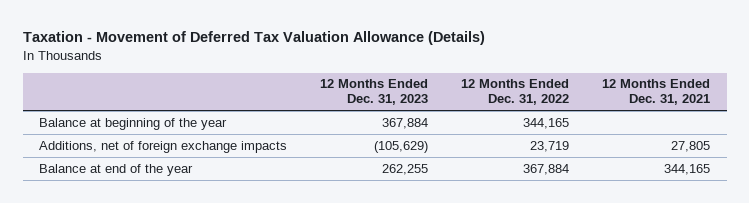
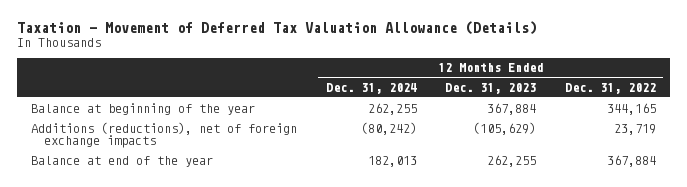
[602,79,711,106] 12 Months Ended Dec. 31, 2021 -> none
none -> [325,82,417,94] Dec. 31, 2024
[39,140,288,153] Additions, net of foreign exchange impacts -> [30,121,297,149] Additions (reductions), net of foreign exchange impacts

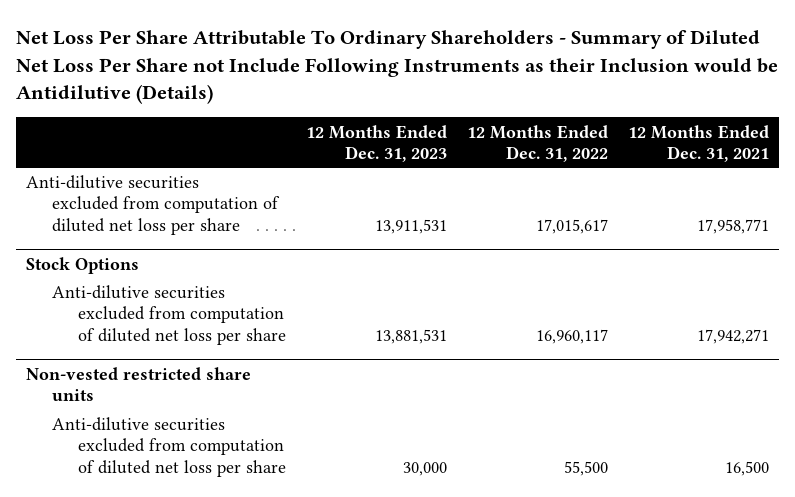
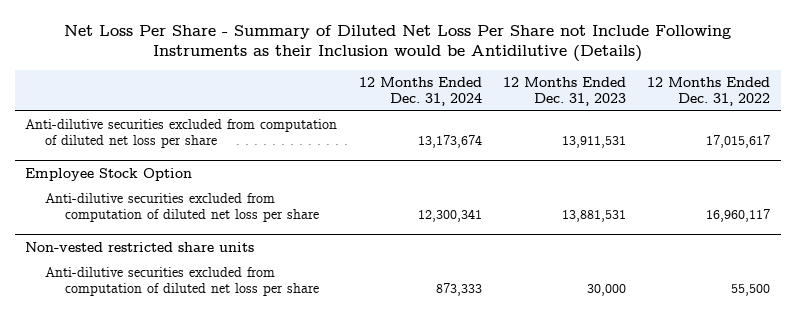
[15,29,778,105] Net Loss Per Share Attributable To Ordinary Shareholders - Summary of Diluted Net Loss Per Share not Include Following Instruments as their Inclusion would be Antidilutive (Details) -> [63,24,731,63] Net Loss Per Share - Summary of Diluted Net Loss Per Share not Include Following Instruments as their Inclusion would be Antidilutive (Details)
[628,124,770,162] 12 Months Ended Dec. 31, 2021 -> none
none -> [358,76,482,106] 12 Months Ended Dec. 31, 2024
[26,256,140,274] Stock Options -> [25,168,193,182] Employee Stock Option

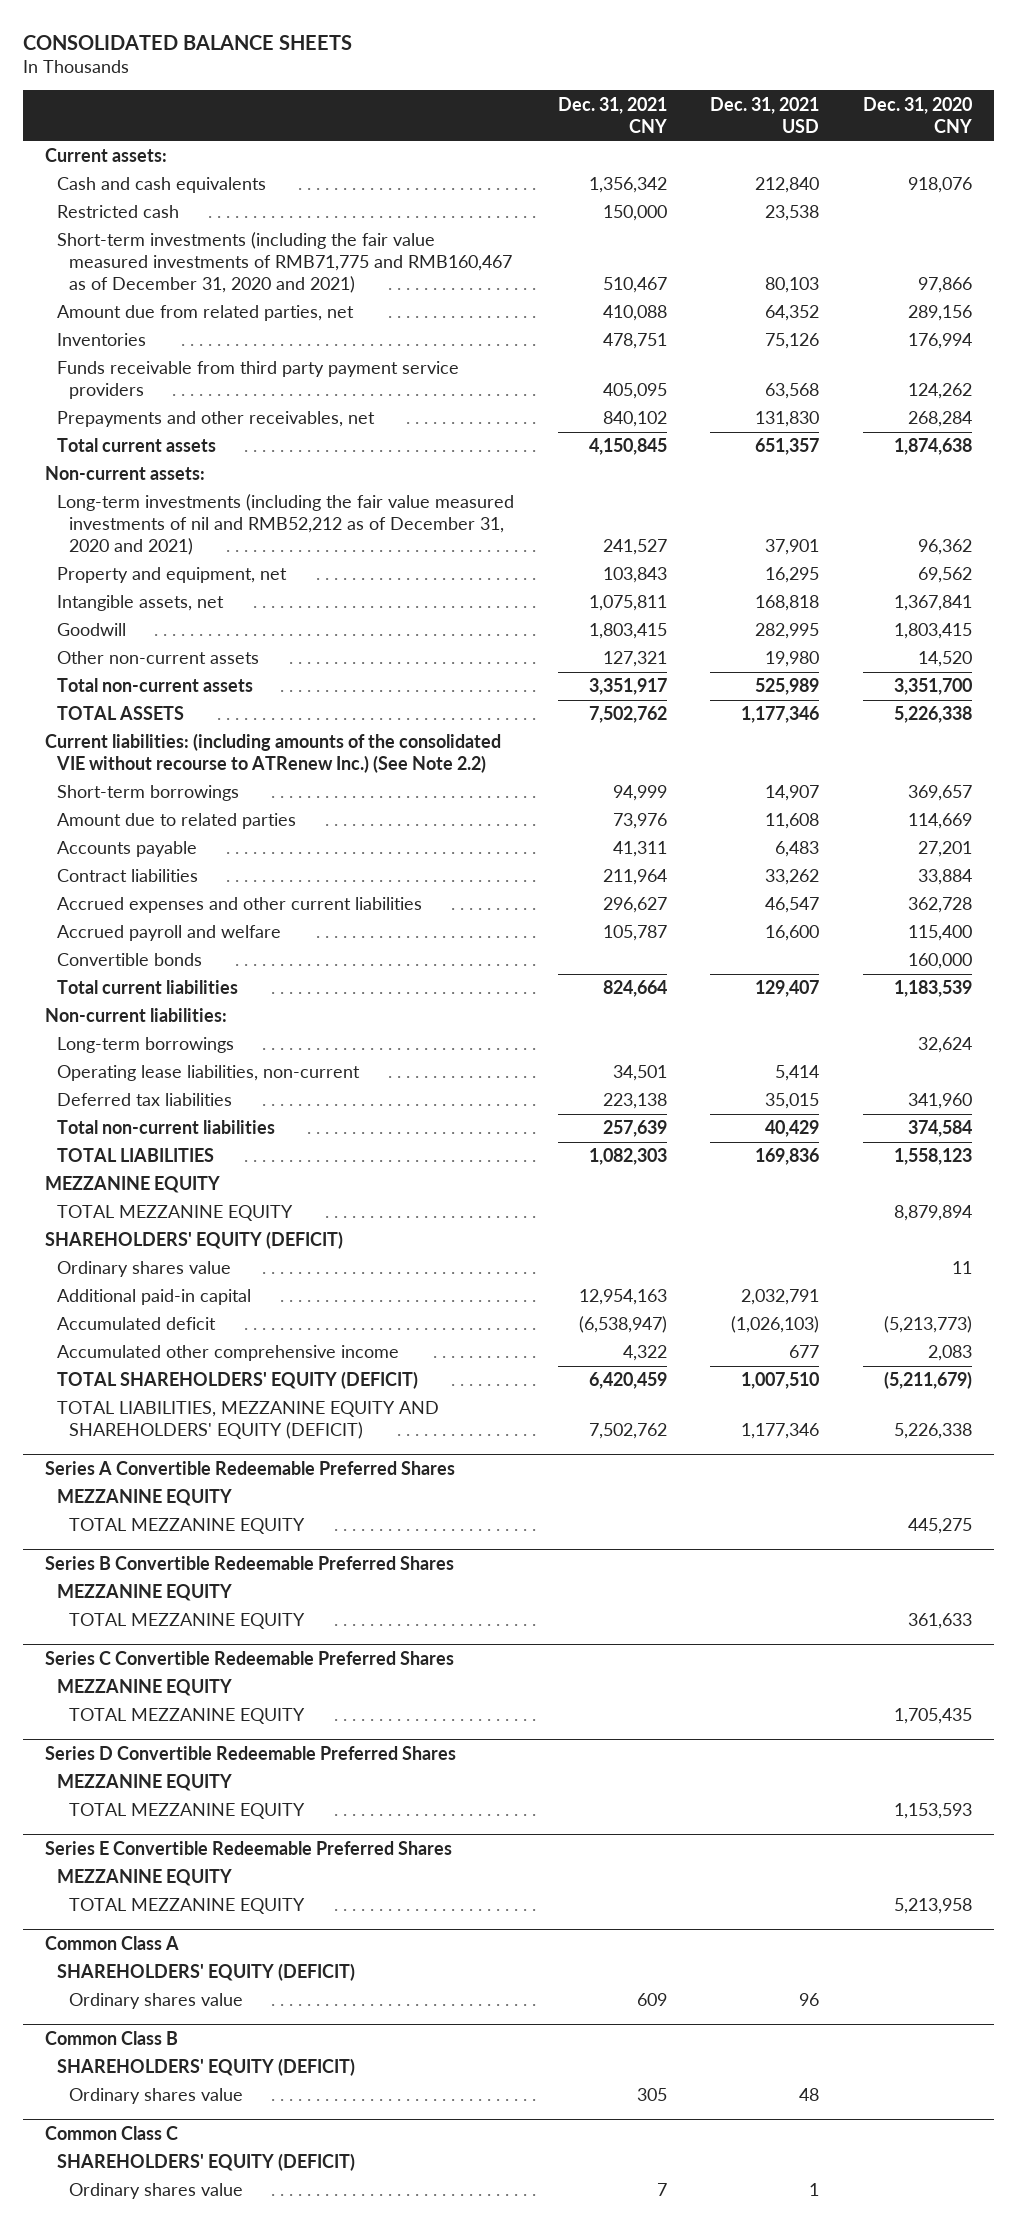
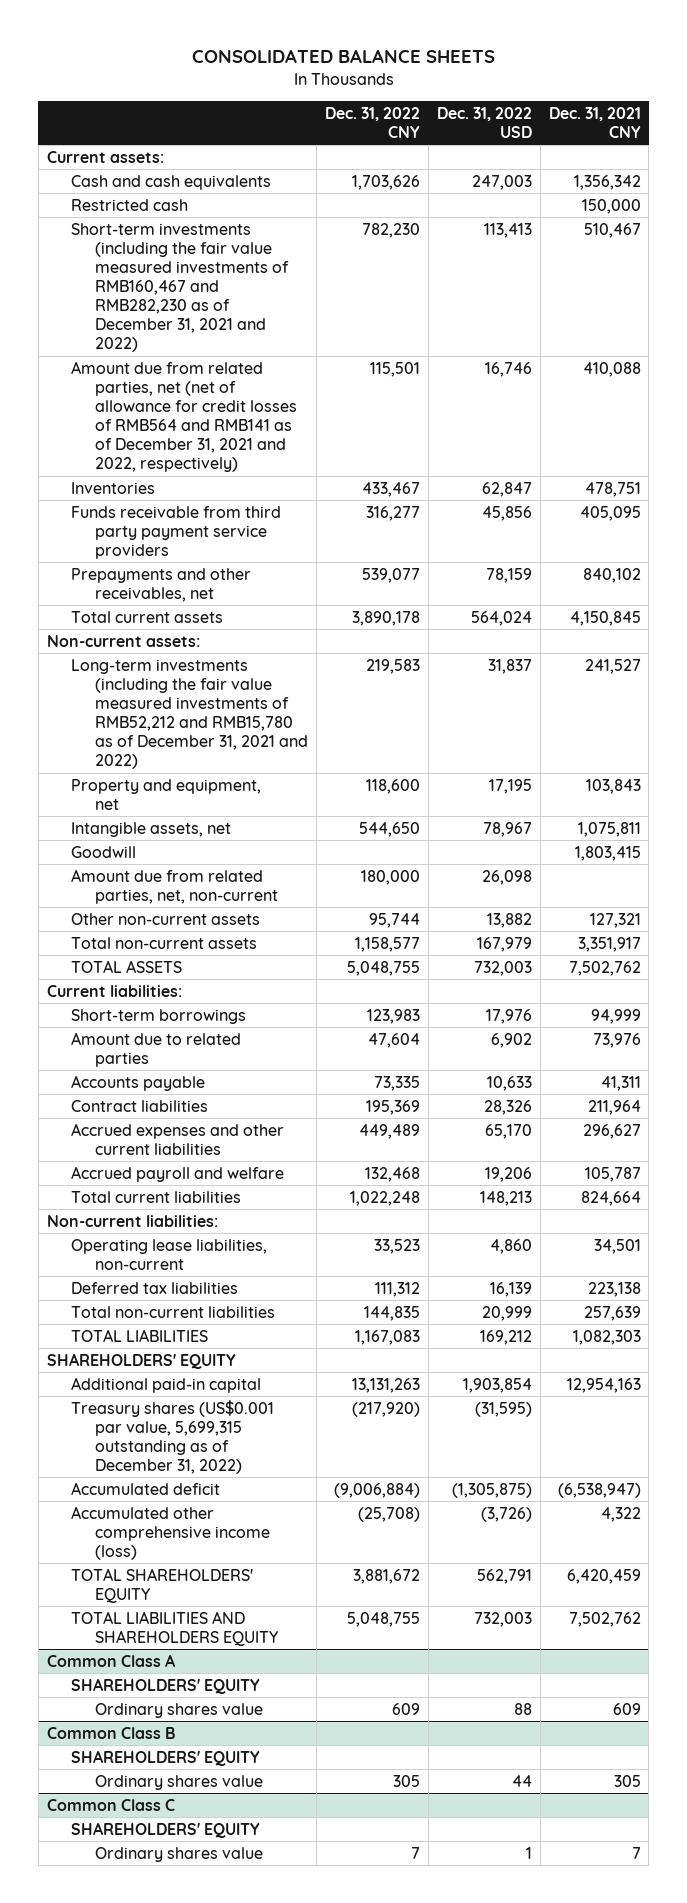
[710,96,820,133] Dec. 31, 2021 USD -> none
[863,96,973,133] Dec. 31, 2020 CNY -> none
none -> [324,106,420,138] Dec. 31, 2022 CNY
none -> [436,106,532,138] Dec. 31, 2022 USD
[56,232,513,294] Short-term investments (including the fair value measured investments of RMB71,775 and RMB160,467 as of December 31, 2020 and 2021) -> [70,222,290,353] Short-term investments (including the fair value measured investments of RMB160,467 and RMB282,230 as of December 31, 2021 and 2022)
[56,305,354,322] Amount due from related parties, net -> [70,360,298,473] Amount due from related parties, net (net of allowance for credit losses of RMB564 and RMB141 as of December 31, 2021 and 2022, respectively)
[56,494,514,556] Long-term investments (including the fair value measured investments of nil and RMB52,212 as of December 31, 2020 and 2021) -> [70,658,309,770] Long-term investments (including the fair value measured investments of RMB52,212 and RMB15,780 as of December 31, 2021 and 2022)
none -> [70,868,279,904] Amount due from related parties, net, non-current
[44,733,501,774] Current liabilities: (including amounts of the consolidated VIE without recourse to ATRenew Inc.) (See Note 2.2) -> [46,984,182,997] Current liabilities:
[56,953,202,967] Convertible bonds -> none
[56,1037,234,1054] Long-term borrowings -> none
[44,1176,220,1194] MEZZANINE EQUITY -> none
[56,1205,293,1222] TOTAL MEZZANINE EQUITY -> none
[56,1261,231,1278] Ordinary shares value -> none
[44,1231,343,1250] SHAREHOLDERS' EQUITY (DEFICIT) -> [46,1352,236,1369] SHAREHOLDERS' EQUITY
none -> [70,1399,274,1475] Treasury shares (US$0.001 par value, 5,699,315 outstanding as of December 31, 2022)
[44,1461,455,1476] Series A Convertible Redeemable Preferred Shares -> none
[56,1489,232,1507] MEZZANINE EQUITY -> none
[69,1518,306,1535] TOTAL MEZZANINE EQUITY -> none
[44,1556,454,1571] Series B Convertible Redeemable Preferred Shares -> none
[56,1584,232,1602] MEZZANINE EQUITY -> none
[69,1613,306,1630] TOTAL MEZZANINE EQUITY -> none
[44,1651,454,1666] Series C Convertible Redeemable Preferred Shares -> none
[56,1679,232,1697] MEZZANINE EQUITY -> none
[69,1708,306,1725] TOTAL MEZZANINE EQUITY -> none
[44,1746,456,1761] Series D Convertible Redeemable Preferred Shares -> none
[56,1774,232,1792] MEZZANINE EQUITY -> none
[69,1803,306,1820] TOTAL MEZZANINE EQUITY -> none
[44,1841,452,1856] Series E Convertible Redeemable Preferred Shares -> none
[56,1869,232,1887] MEZZANINE EQUITY -> none
[69,1898,306,1915] TOTAL MEZZANINE EQUITY -> none
[56,1345,399,1362] Accumulated other comprehensive income -> [70,1505,271,1560] Accumulated other comprehensive income (loss)
[56,1371,418,1390] TOTAL SHAREHOLDERS' EQUITY (DEFICIT) -> [70,1567,253,1603] TOTAL SHAREHOLDERS' EQUITY
[56,1401,439,1440] TOTAL LIABILITIES, MEZZANINE EQUITY AND SHAREHOLDERS' EQUITY (DEFICIT) -> [70,1610,280,1646] TOTAL LIABILITIES AND SHAREHOLDERS EQUITY
[56,1963,355,1982] SHAREHOLDERS' EQUITY (DEFICIT) -> [70,1677,260,1694] SHAREHOLDERS' EQUITY
[56,2058,355,2077] SHAREHOLDERS' EQUITY (DEFICIT) -> [70,1749,260,1766] SHAREHOLDERS' EQUITY
[56,2153,355,2172] SHAREHOLDERS' EQUITY (DEFICIT) -> [70,1821,260,1838] SHAREHOLDERS' EQUITY

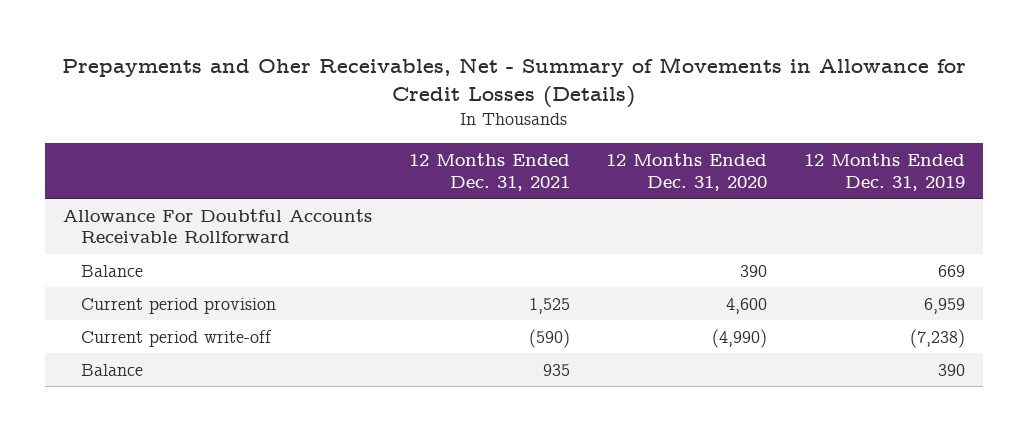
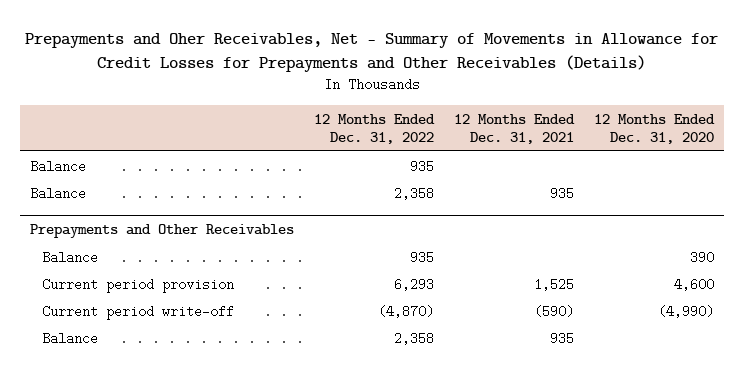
[62,56,967,108] Prepayments and Oher Receivables, Net - Summary of Movements in Allowance for Credit Losses (Details) -> [25,33,719,73] Prepayments and Oher Receivables, Net - Summary of Movements in Allowance for Credit Losses for Prepayments and Other Receivables (Details)
[804,153,966,191] 12 Months Ended Dec. 31, 2019 -> none
none -> [314,113,436,144] 12 Months Ended Dec. 31, 2022
[63,208,373,244] Allowance For Doubtful Accounts Receivable Rollforward -> none
none -> [29,159,86,173] Balance
none -> [29,186,86,200] Balance
none -> [29,223,294,238] Prepayments and Other Receivables

